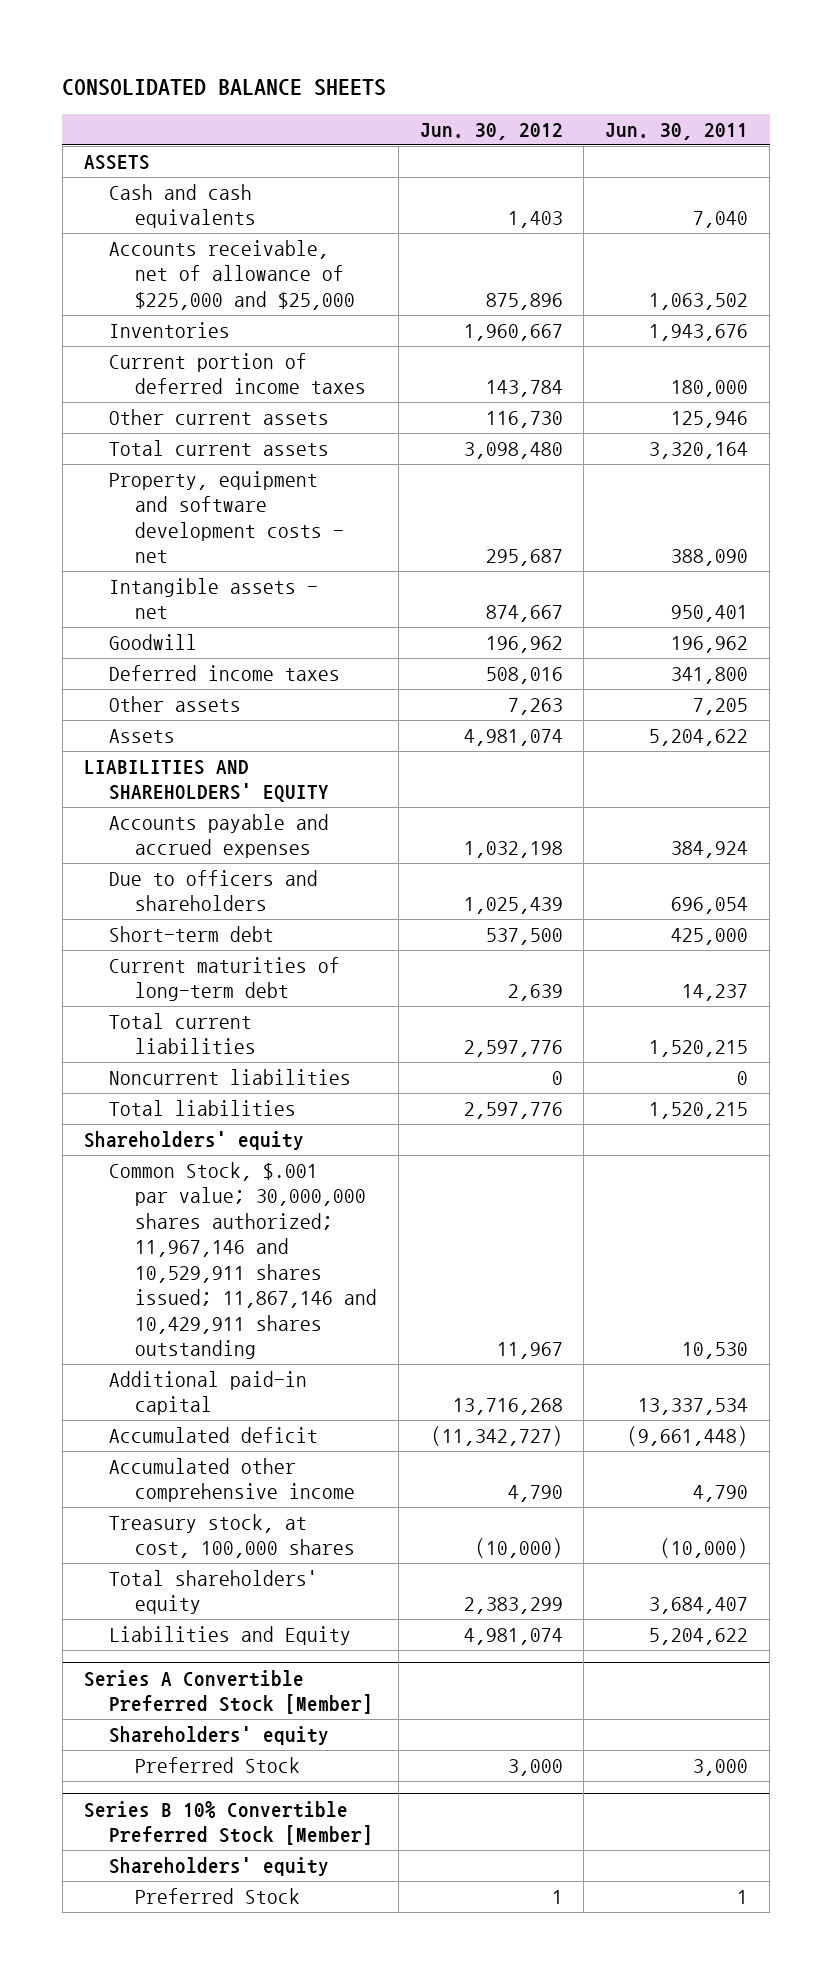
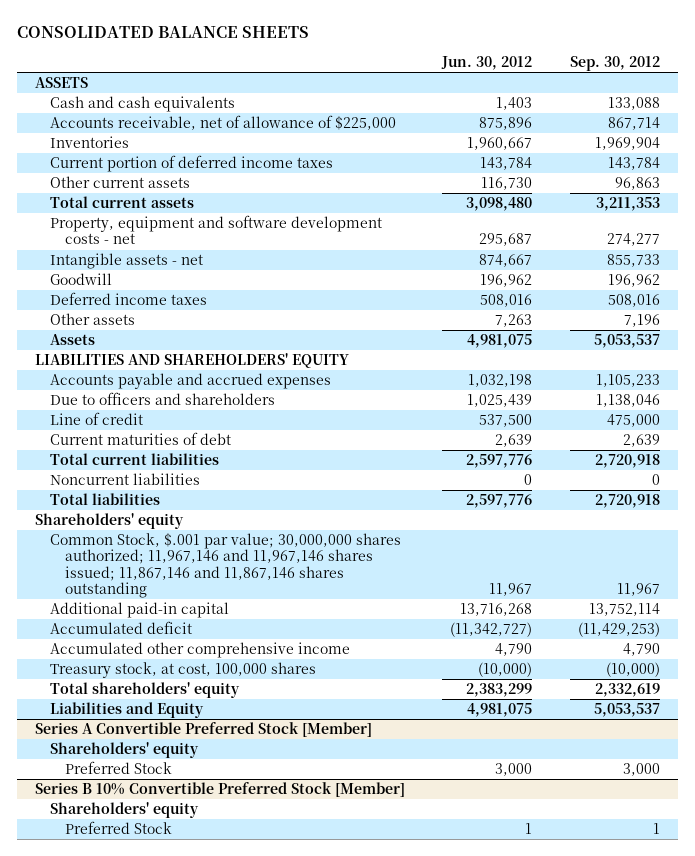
[605,122,749,140] Jun. 30, 2011 -> none
none -> [569,56,660,72] Sep. 30, 2012
[109,239,356,310] Accounts receivable, net of allowance of $225,000 and $25,000 -> [50,115,397,131] Accounts receivable, net of allowance of $225,000
[463,728,563,746] 4,981,074 -> [467,334,533,349] 4,981,075
[109,925,275,942] Short-term debt -> [50,412,144,426] Line of credit
[109,956,341,1002] Current maturities of long-term debt -> [50,432,232,446] Current maturities of debt
[109,1161,378,1360] Common Stock, $.001 par value; 30,000,000 shares authorized; 11,967,146 and 10,529,911 shares issued; 11,867,146 and 10,429,911 shares outstanding -> [50,533,402,598] Common Stock, $.001 par value; 30,000,000 shares authorized; 11,967,146 and 11,967,146 shares issued; 11,867,146 and 11,867,146 shares outstanding
[463,1627,563,1645] 4,981,074 -> [467,703,533,718] 4,981,075

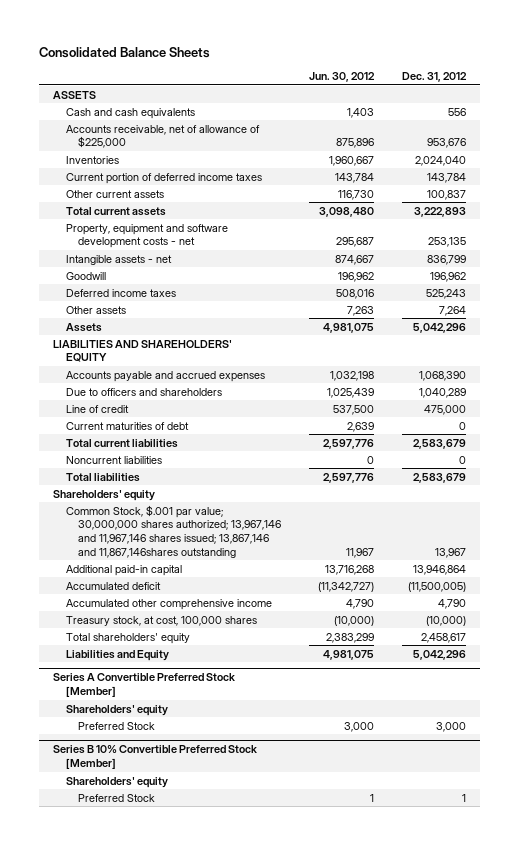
[16,26,309,39] CONSOLIDATED BALANCE SHEETS -> [39,46,211,58] Consolidated Balance Sheets
[569,56,660,72] Sep. 30, 2012 -> none
none -> [402,72,468,83] Dec. 31, 2012
[50,533,402,598] Common Stock, $.001 par value; 30,000,000 shares authorized; 11,967,146 and 11,967,146 shares issued; 11,867,146 and 11,867,146 shares outstanding -> [65,504,281,558] Common Stock, $.001 par value; 30,000,000 shares authorized; 13,967,146 and 11,967,146 shares issued; 13,867,146 and 11,867,146shares outstanding

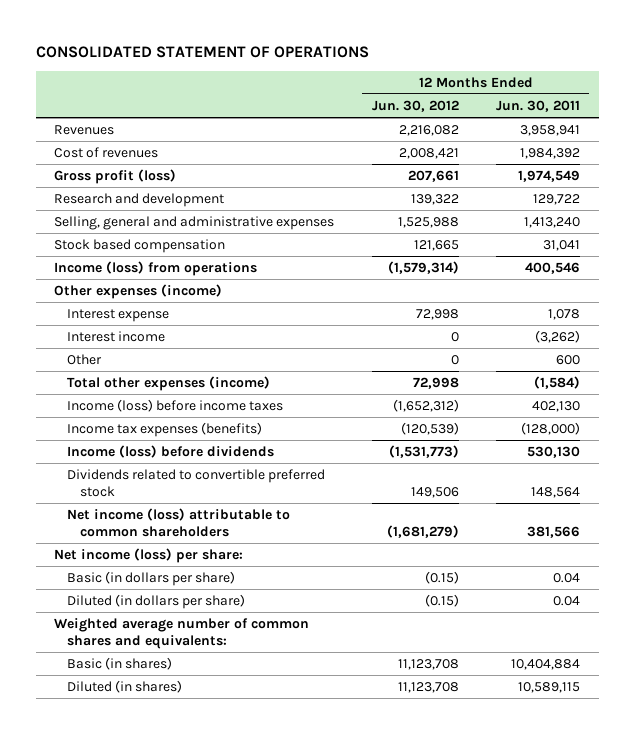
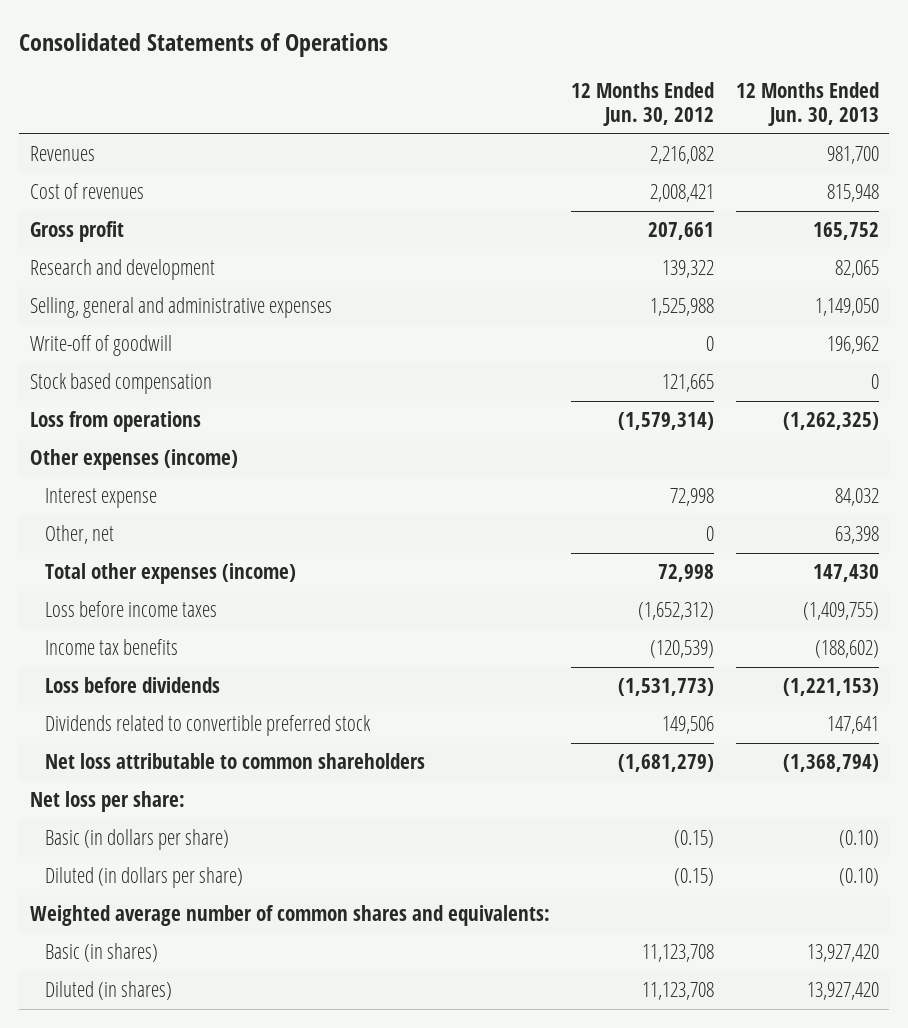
[35,46,369,59] CONSOLIDATED STATEMENT OF OPERATIONS -> [18,32,388,57] Consolidated Statements of Operations
[496,99,581,112] Jun. 30, 2011 -> none
none -> [735,81,879,126] 12 Months Ended Jun. 30, 2013
[54,168,177,184] Gross profit (loss) -> [29,221,124,243] Gross profit
none -> [29,335,172,357] Write-off of goodwill
[54,260,258,276] Income (loss) from operations -> [29,411,201,433] Loss from operations
[67,330,166,342] Interest income -> none
[67,353,103,365] Other -> [44,525,114,545] Other, net
[67,398,284,412] Income (loss) before income taxes -> [44,601,217,618] Loss before income taxes
[67,421,263,437] Income tax expenses (benefits) -> [44,639,178,656] Income tax benefits
[67,444,275,458] Income (loss) before dividends -> [44,677,220,694] Loss before dividends
[67,507,291,538] Net income (loss) attributable to common shareholders -> [44,753,425,770] Net loss attributable to common shareholders
[54,547,244,563] Net income (loss) per share: -> [29,791,185,813] Net loss per share:

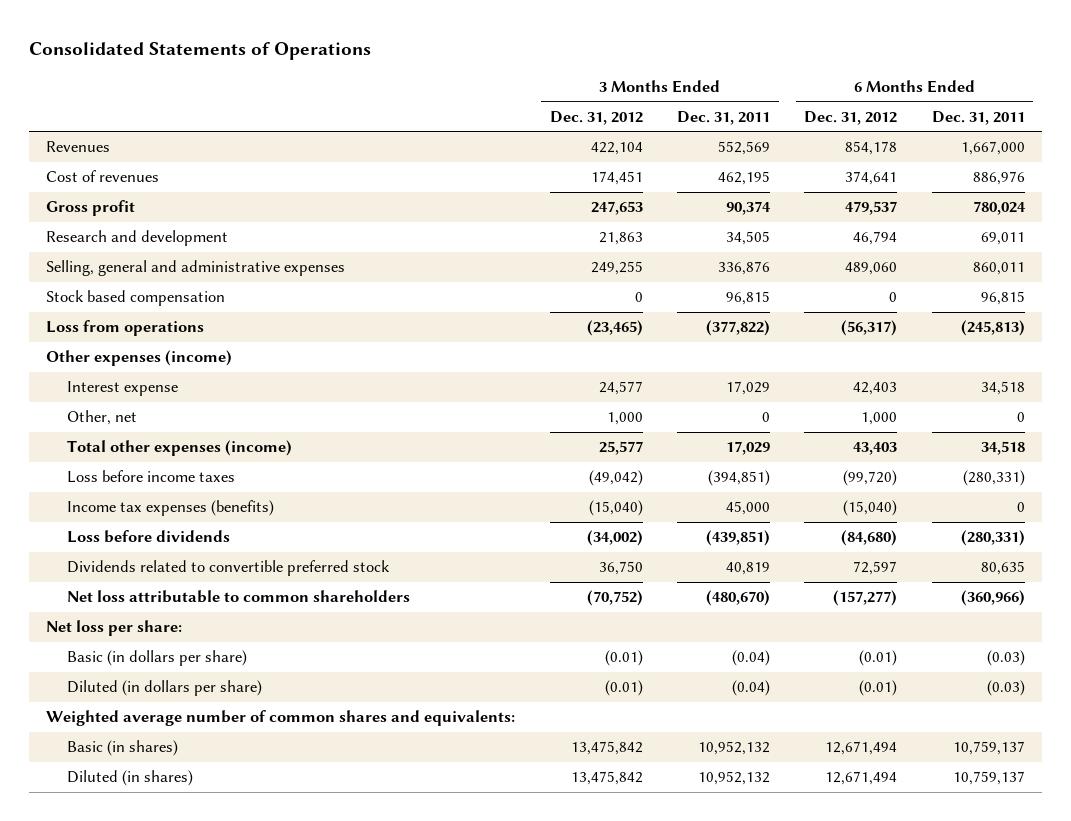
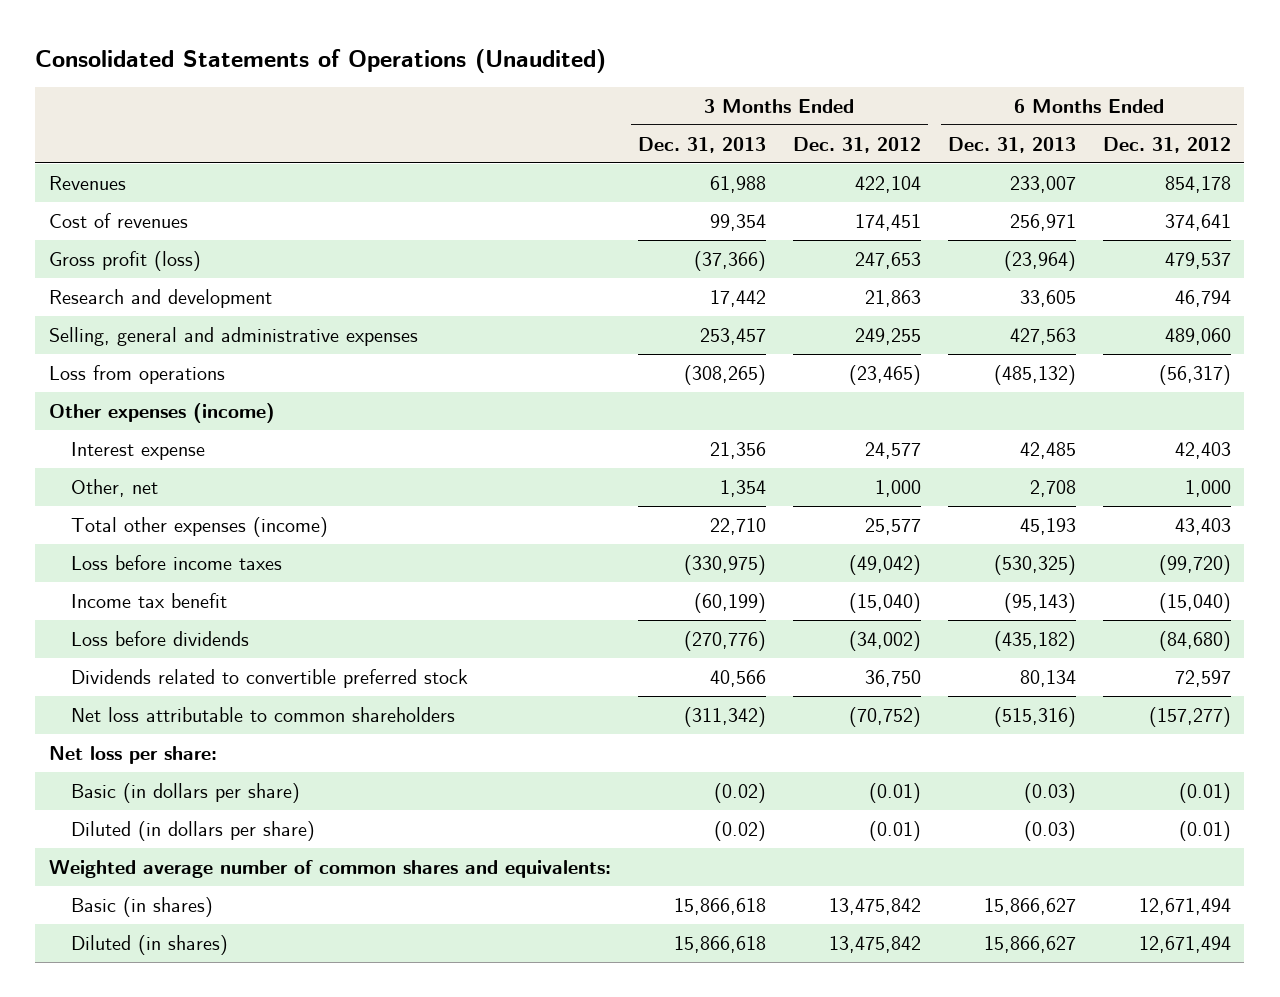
[29,42,372,61] Consolidated Statements of Operations -> [35,48,607,73] Consolidated Statements of Operations (Unaudited)
[676,110,770,125] Dec. 31, 2011 -> none
[931,110,1025,125] Dec. 31, 2011 -> none
none -> [637,136,766,153] Dec. 31, 2013
none -> [947,136,1076,153] Dec. 31, 2013
[46,200,136,217] Gross profit -> [48,250,201,271] Gross profit (loss)
[46,290,226,307] Stock based compensation -> none
[66,500,274,517] Income tax expenses (benefits) -> [71,592,228,608] Income tax benefit

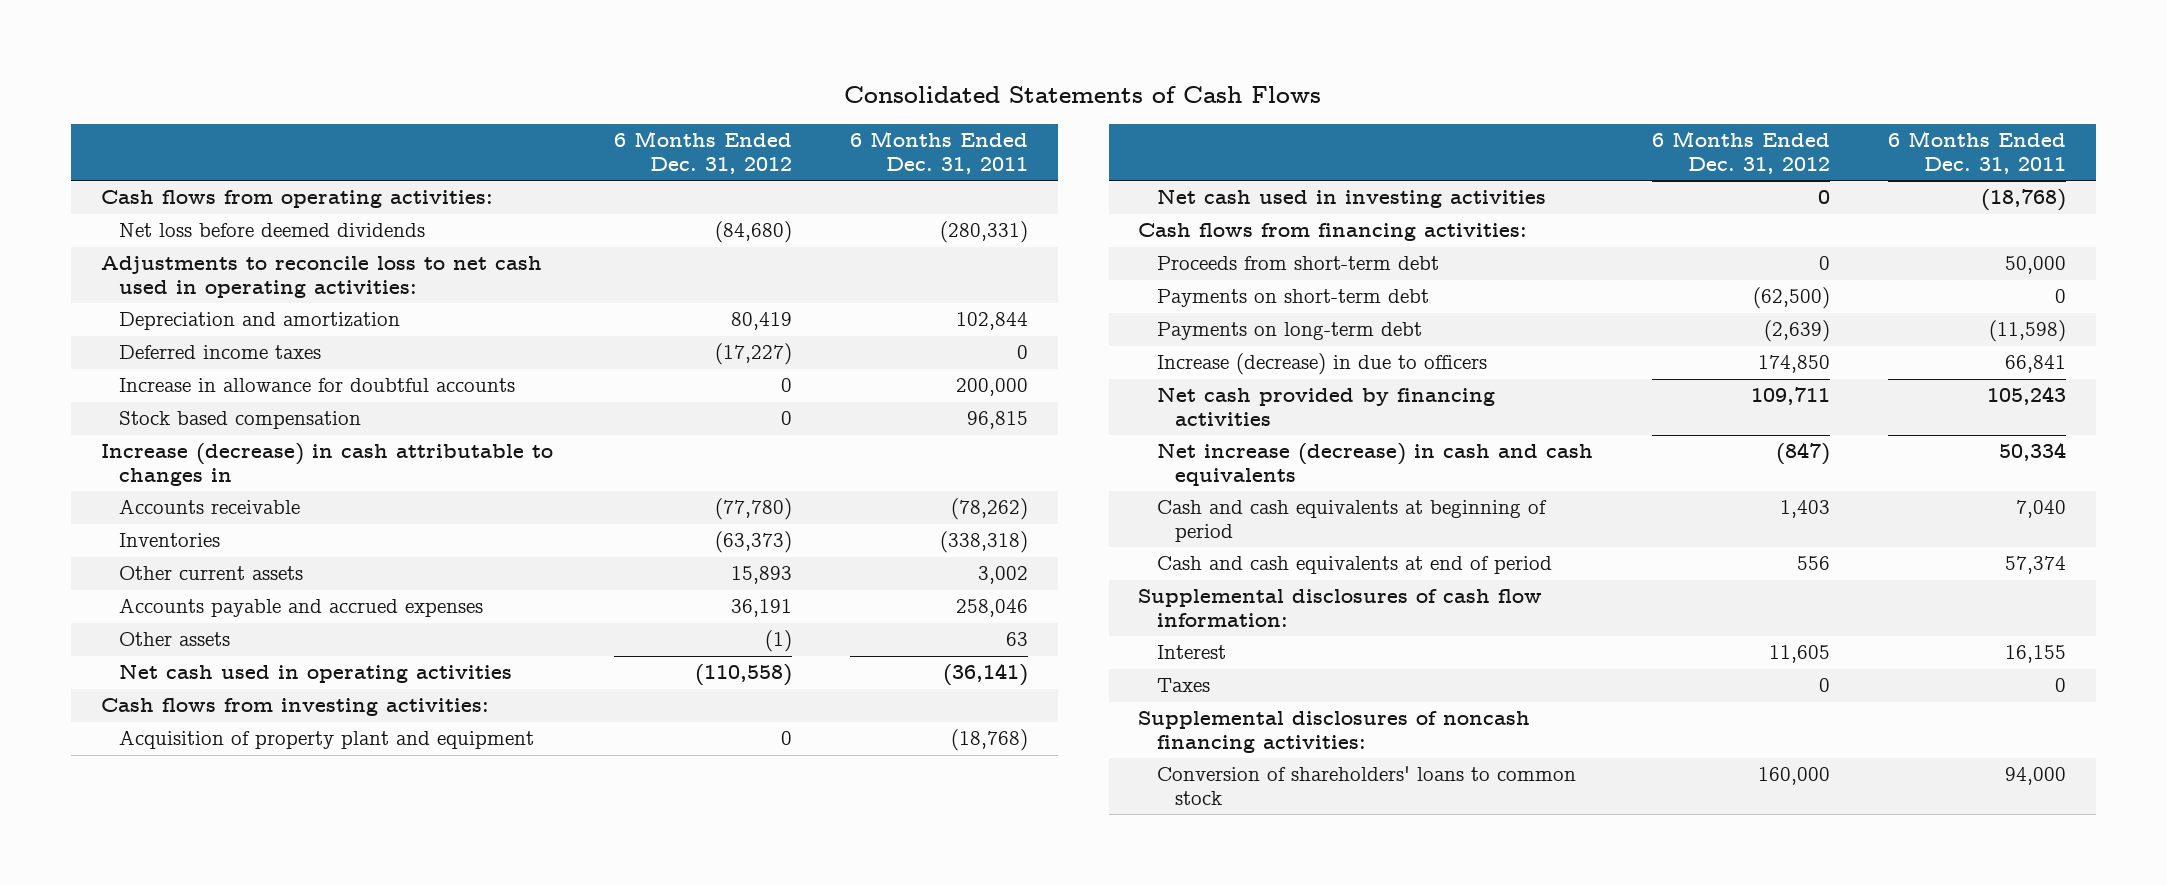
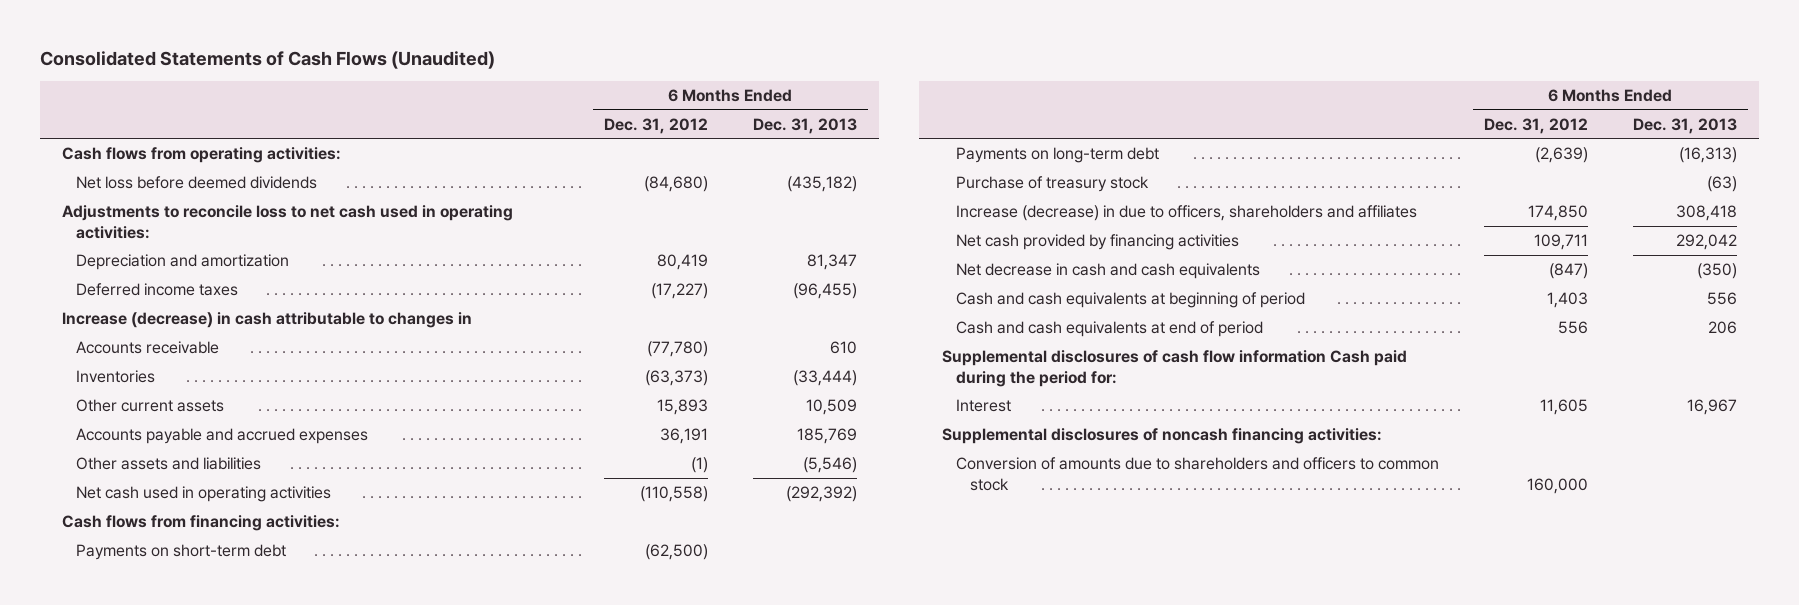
[844,86,1322,104] Consolidated Statements of Cash Flows -> [39,50,495,69] Consolidated Statements of Cash Flows (Unaudited)
[850,130,1029,174] 6 Months Ended Dec. 31, 2011 -> none
none -> [752,117,857,134] Dec. 31, 2013
[119,378,516,393] Increase in allowance for doubtful accounts -> none
[119,411,362,430] Stock based compensation -> none
[119,632,231,647] Other assets -> [76,457,262,471] Other assets and liabilities
[100,698,489,717] Cash flows from investing activities: -> none
[119,730,535,750] Acquisition of property plant and equipment -> none
[1156,189,1546,209] Net cash used in investing activities -> none
[1156,256,1439,271] Proceeds from short-term debt -> none
none -> [956,176,1150,193] Purchase of treasury stock
[1156,353,1487,376] Increase (decrease) in due to officers -> [956,205,1418,222] Increase (decrease) in due to officers, shareholders and affiliates
[1156,443,1593,487] Net increase (decrease) in cash and cash equivalents -> [956,263,1261,280] Net decrease in cash and cash equivalents
[1138,589,1543,628] Supplemental disclosures of cash flow information: -> [941,350,1407,387] Supplemental disclosures of cash flow information Cash paid during the period for:
[1156,678,1210,693] Taxes -> none
[1156,766,1576,806] Conversion of shareholders' loans to common stock -> [956,457,1440,491] Conversion of amounts due to shareholders and officers to common stock

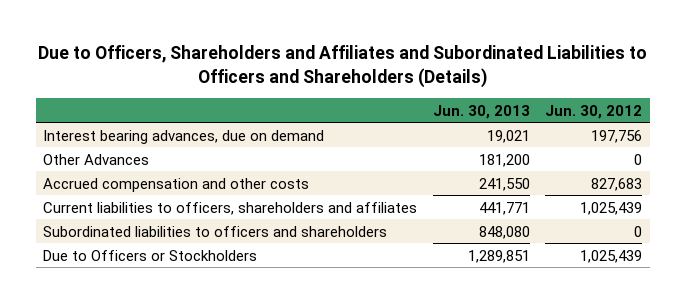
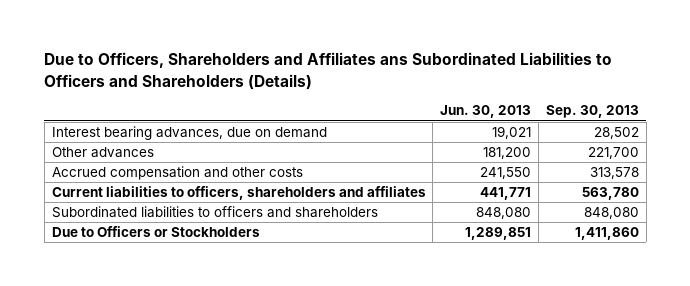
[37,45,647,88] Due to Officers, Shareholders and Affiliates and Subordinated Liabilities to Officers and Shareholders (Details) -> [44,52,613,90] Due to Officers, Shareholders and Affiliates ans Subordinated Liabilities to Officers and Shareholders (Details)
[545,104,643,119] Jun. 30, 2012 -> none
none -> [545,105,639,119] Sep. 30, 2013
[43,153,150,165] Other Advances -> [51,147,154,159] Other advances

